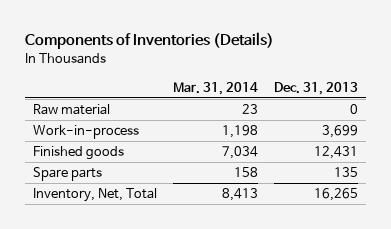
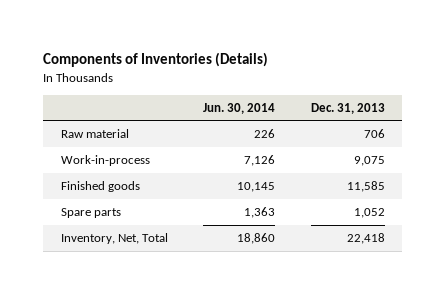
[173,81,259,95] Mar. 31, 2014 -> none
none -> [203,102,276,114] Jun. 30, 2014
[350,104,359,115] 0 -> [363,129,385,139] 706
[322,125,359,139] 3,699 -> [353,156,385,167] 9,075
[314,146,359,160] 12,431 -> [346,181,385,193] 11,585
[334,167,359,178] 135 -> [353,208,385,219] 1,052
[314,188,359,202] 16,265 -> [346,233,385,245] 22,418

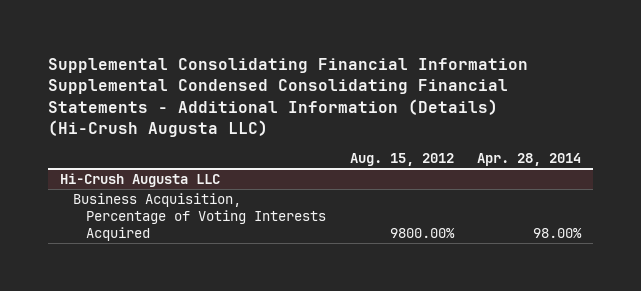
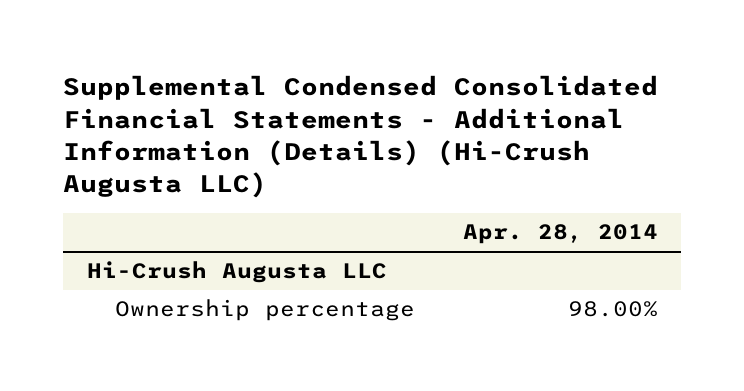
[48,57,529,138] Supplemental Consolidating Financial Information Supplemental Condensed Consolidating Financial Statements - Additional Information (Details) (Hi-Crush Augusta LLC) -> [63,75,659,199] Supplemental Condensed Consolidated Financial Statements - Additional Information (Details) (Hi-Crush Augusta LLC)
[349,153,454,167] Aug. 15, 2012 -> none
[73,193,327,241] Business Acquisition, Percentage of Voting Interests Acquired -> [115,299,416,322] Ownership percentage

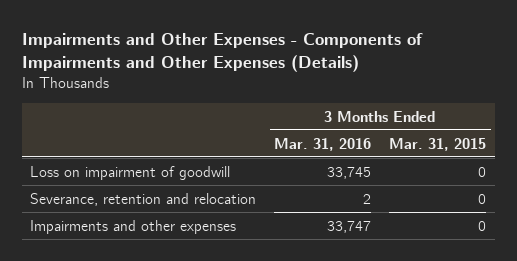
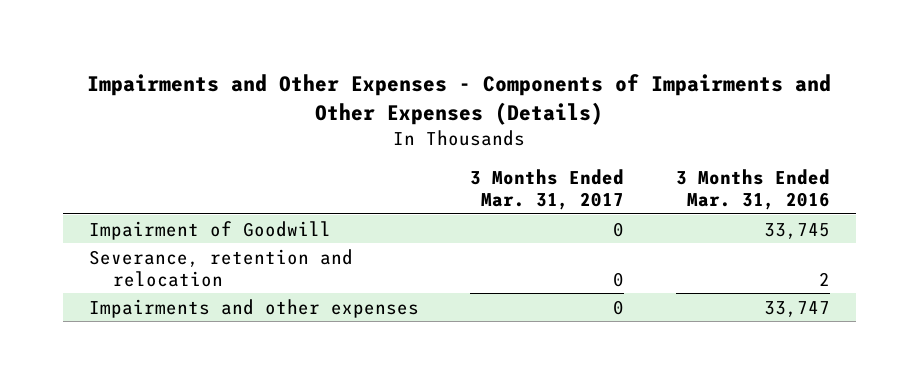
[389,137,487,151] Mar. 31, 2015 -> none
none -> [470,168,625,210] 3 Months Ended Mar. 31, 2017
[30,165,231,180] Loss on impairment of goodwill -> [88,220,331,240] Impairment of Goodwill

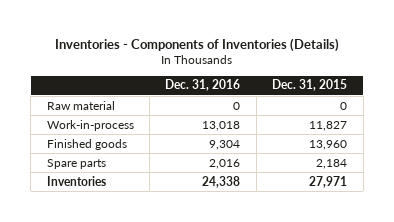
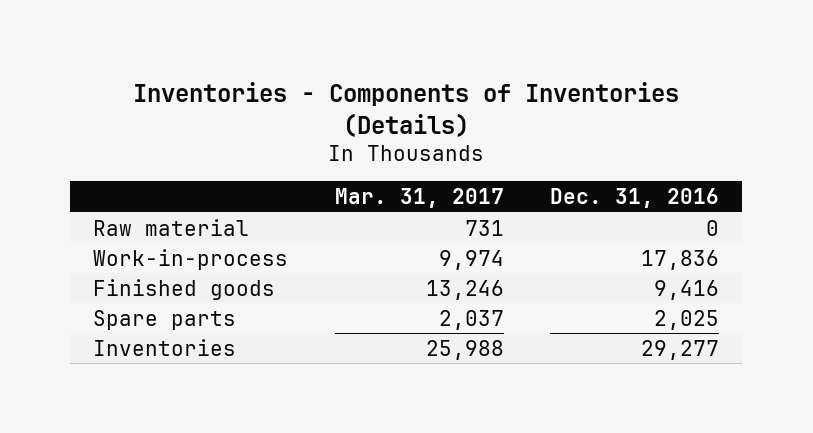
[272,79,348,92] Dec. 31, 2015 -> none
none -> [334,188,504,209] Mar. 31, 2017
[202,120,241,131] 13,018 -> [641,249,720,270] 17,836
[209,139,241,150] 9,304 -> [654,279,720,300] 9,416
[209,158,241,169] 2,016 -> [654,309,720,330] 2,025
[202,175,241,188] 24,338 -> [641,339,720,360] 29,277

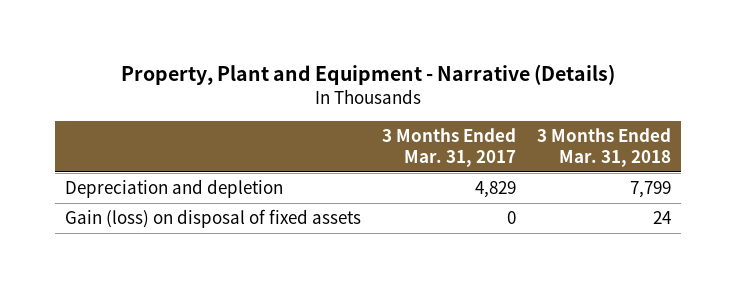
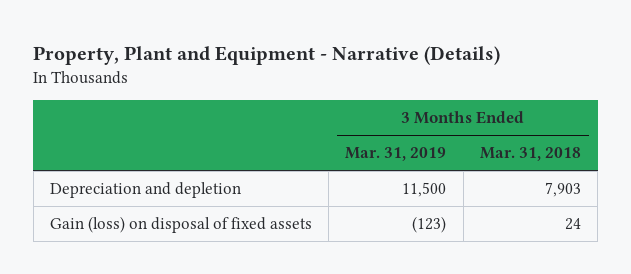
[381,128,516,167] 3 Months Ended Mar. 31, 2017 -> none
none -> [345,147,447,162] Mar. 31, 2019
[629,181,671,199] 7,799 -> [544,182,581,198] 7,903

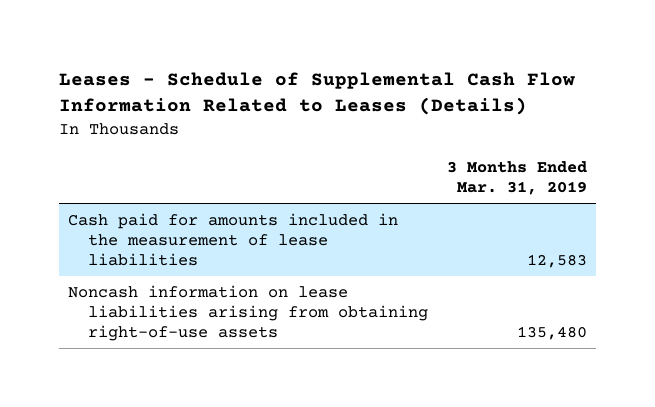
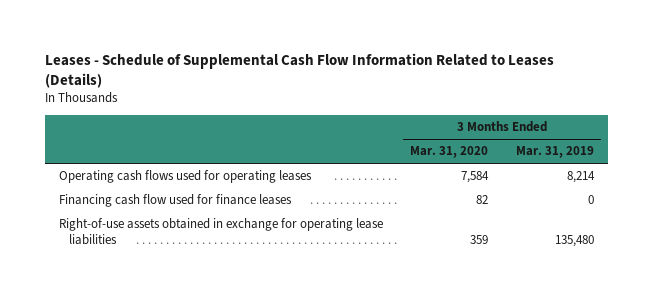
none -> [410,146,489,159] Mar. 31, 2020
[67,212,398,267] Cash paid for amounts included in the measurement of lease liabilities -> none
none -> [58,170,312,184] Operating cash flows used for operating leases
none -> [58,194,292,208] Financing cash flow used for finance leases
[67,284,428,342] Noncash information on lease liabilities arising from obtaining right-of-use assets -> [58,218,383,245] Right-of-use assets obtained in exchange for operating lease liabilities

